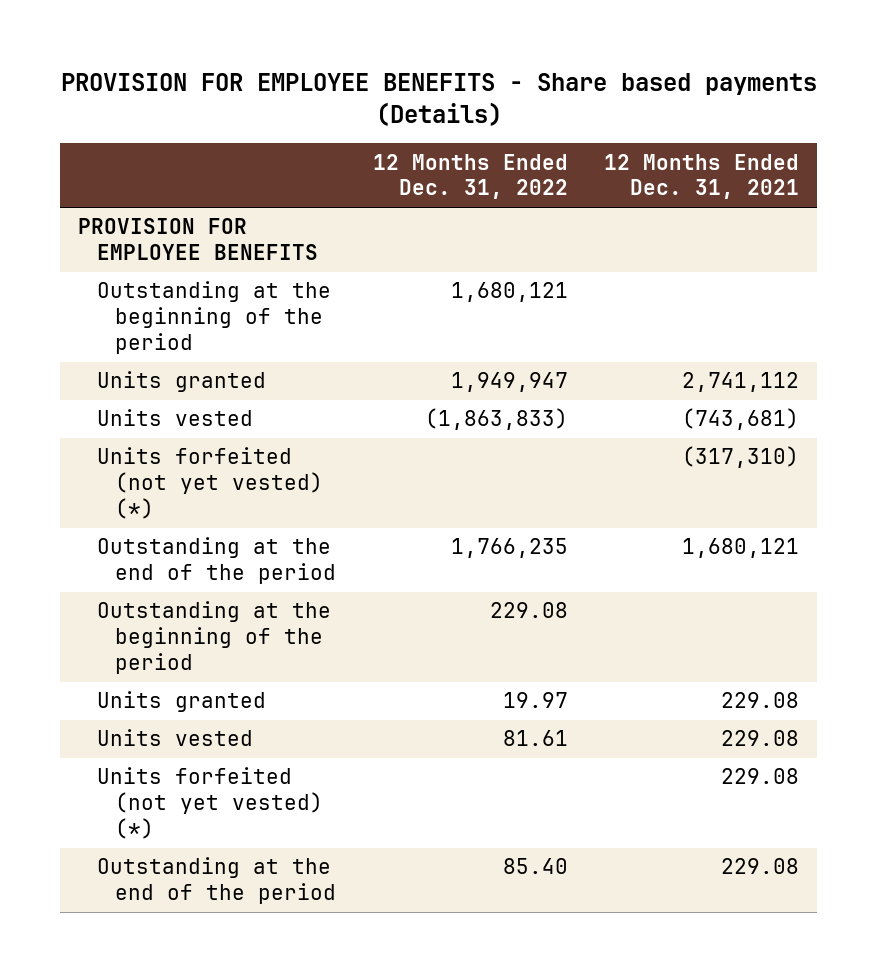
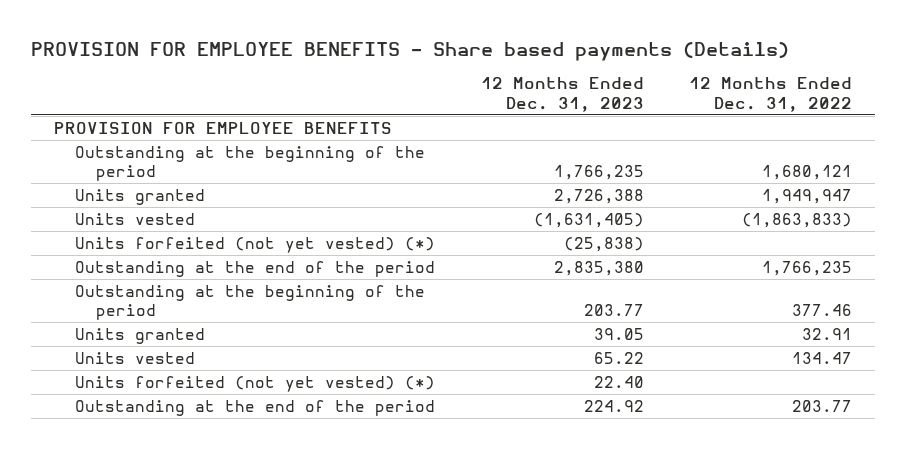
[603,153,799,200] 12 Months Ended Dec. 31, 2021 -> none
none -> [480,77,644,112] 12 Months Ended Dec. 31, 2023
[489,602,568,619] 229.08 -> [792,304,853,317] 377.46
[502,692,568,709] 19.97 -> [802,327,853,340] 32.91
[502,730,568,747] 81.61 -> [792,351,853,364] 134.47
[502,858,568,875] 85.40 -> [792,399,853,412] 203.77

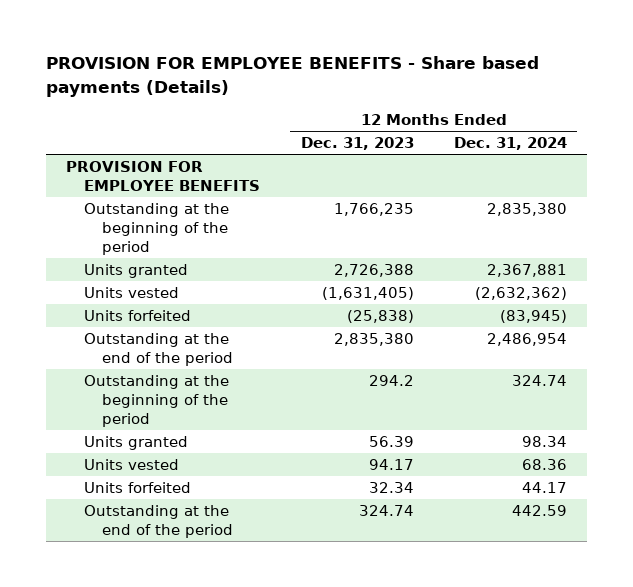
[689,77,853,112] 12 Months Ended Dec. 31, 2022 -> none
none -> [453,137,567,151] Dec. 31, 2024
[75,236,436,253] Units forfeited (not yet vested) (*) -> [84,310,192,322] Units forfeited
[75,375,436,392] Units forfeited (not yet vested) (*) -> none
[583,304,644,317] 203.77 -> [368,375,414,387] 294.2
[593,327,644,340] 39.05 -> [368,436,414,448] 56.39
[593,351,644,364] 65.22 -> [368,459,414,471] 94.17
none -> [84,482,192,494] Units forfeited
[583,399,644,412] 224.92 -> [358,505,414,517] 324.74

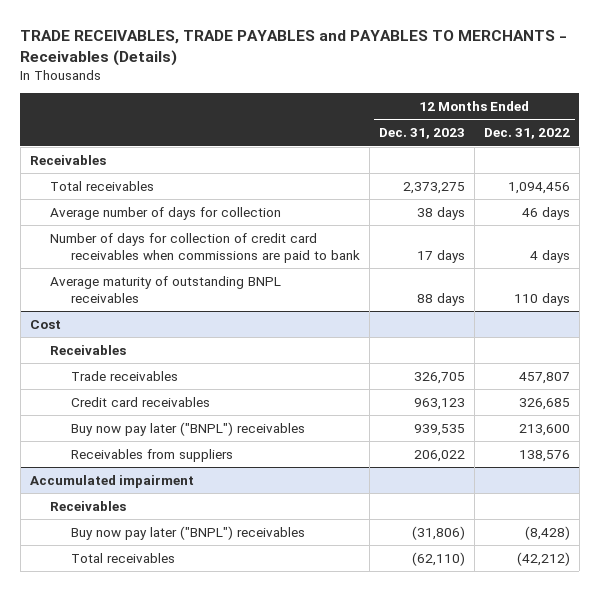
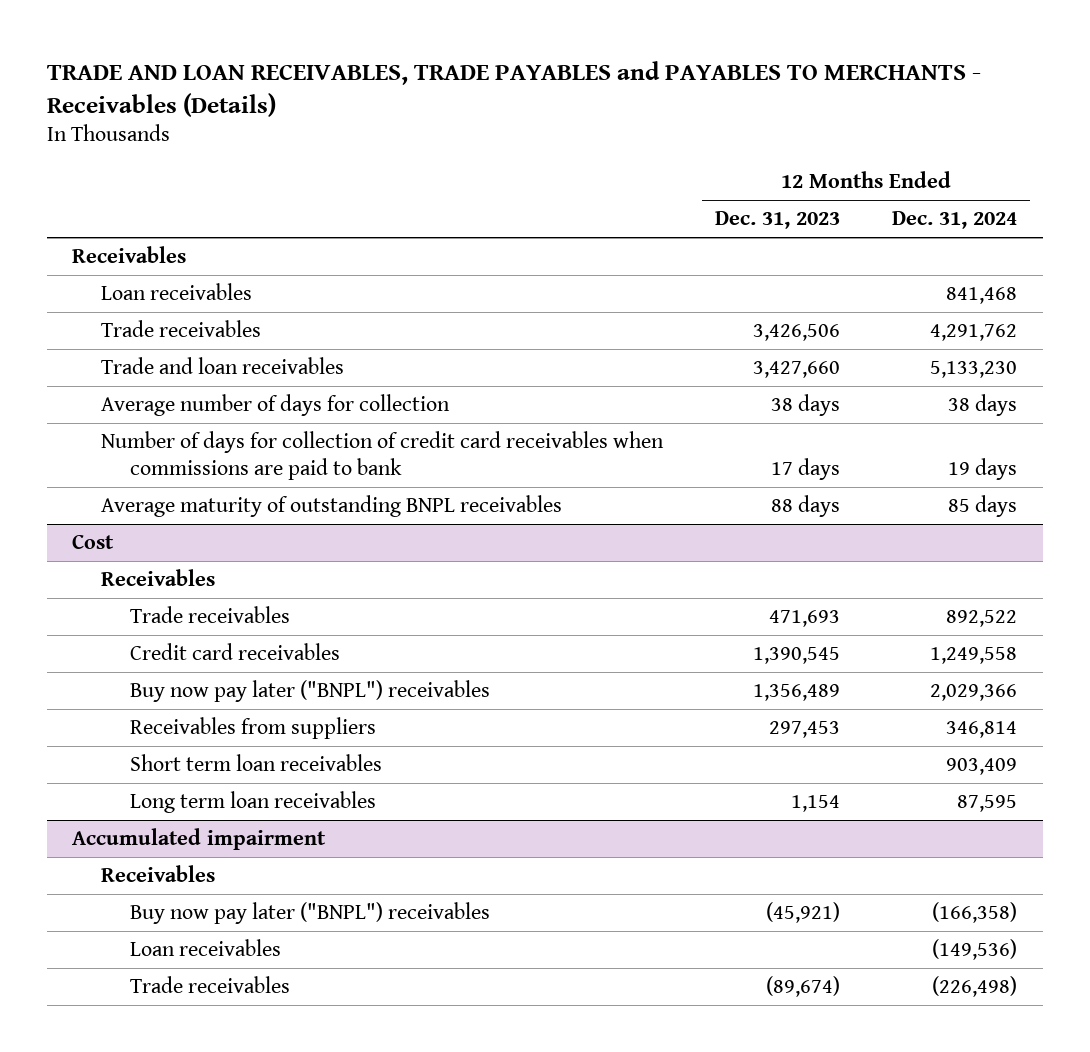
[20,29,568,66] TRADE RECEIVABLES, TRADE PAYABLES and PAYABLES TO MERCHANTS - Receivables (Details) -> [46,60,981,117] TRADE AND LOAN RECEIVABLES, TRADE PAYABLES and PAYABLES TO MERCHANTS - Receivables (Details)
[483,128,570,140] Dec. 31, 2022 -> none
none -> [892,211,1018,230] Dec. 31, 2024
none -> [101,283,253,301] Loan receivables
[50,180,155,191] Total receivables -> [101,320,262,338] Trade receivables
[402,181,465,194] 2,373,275 -> [753,324,841,342] 3,426,506
none -> [101,357,345,375] Trade and loan receivables
[413,371,465,384] 326,705 -> [769,610,841,628] 471,693
[413,397,465,410] 963,123 -> [753,647,841,665] 1,390,545
[413,423,465,436] 939,535 -> [753,684,841,702] 1,356,489
[413,449,465,462] 206,022 -> [769,721,841,739] 297,453
none -> [130,754,383,772] Short term loan receivables
none -> [130,791,377,814] Long term loan receivables
[411,525,465,540] (31,806) -> [766,902,841,924] (45,921)
none -> [130,939,282,957] Loan receivables
[70,552,175,563] Total receivables -> [130,976,291,994] Trade receivables
[411,551,465,566] (62,110) -> [766,976,841,998] (89,674)

